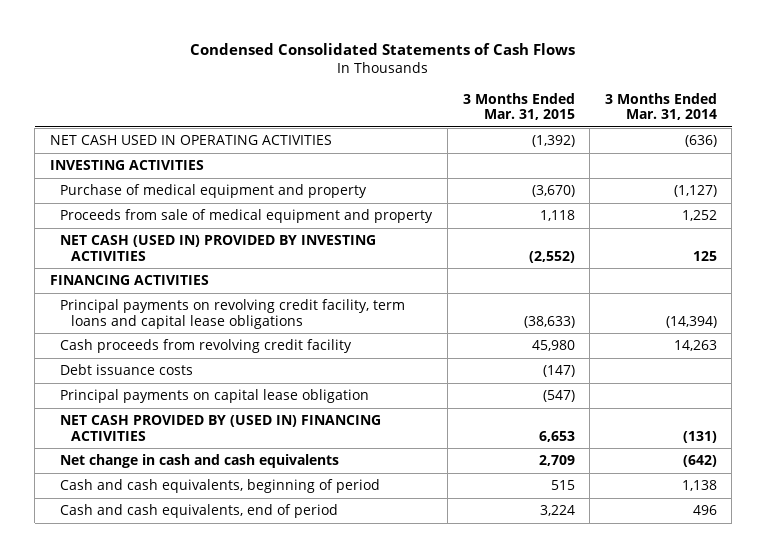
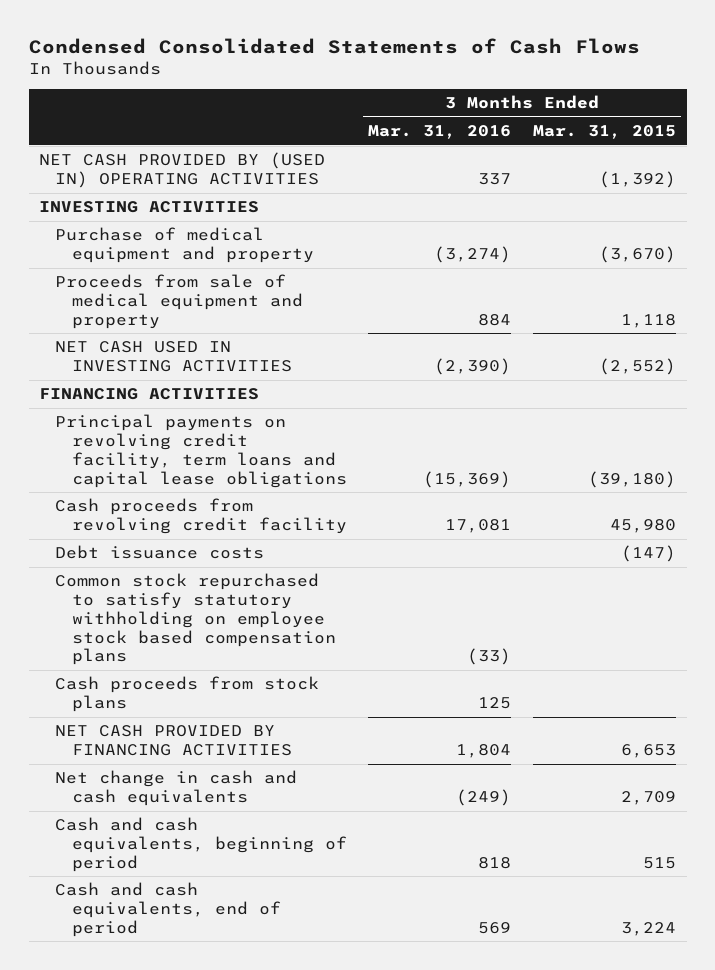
[604,92,717,120] 3 Months Ended Mar. 31, 2014 -> none
none -> [368,125,512,140] Mar. 31, 2016
[49,135,332,146] NET CASH USED IN OPERATING ACTIVITIES -> [39,152,326,189] NET CASH PROVIDED BY (USED IN) OPERATING ACTIVITIES
[60,235,377,261] NET CASH (USED IN) PROVIDED BY INVESTING ACTIVITIES -> [55,341,292,373] NET CASH USED IN INVESTING ACTIVITIES
[523,315,575,328] (38,633) -> [587,470,676,488] (39,180)
[60,389,370,404] Principal payments on capital lease obligation -> none
none -> [55,573,336,666] Common stock repurchased to satisfy statutory withholding on employee stock based compensation plans
none -> [55,676,320,713] Cash proceeds from stock plans
[60,415,382,441] NET CASH PROVIDED BY (USED IN) FINANCING ACTIVITIES -> [55,725,292,757] NET CASH PROVIDED BY FINANCING ACTIVITIES

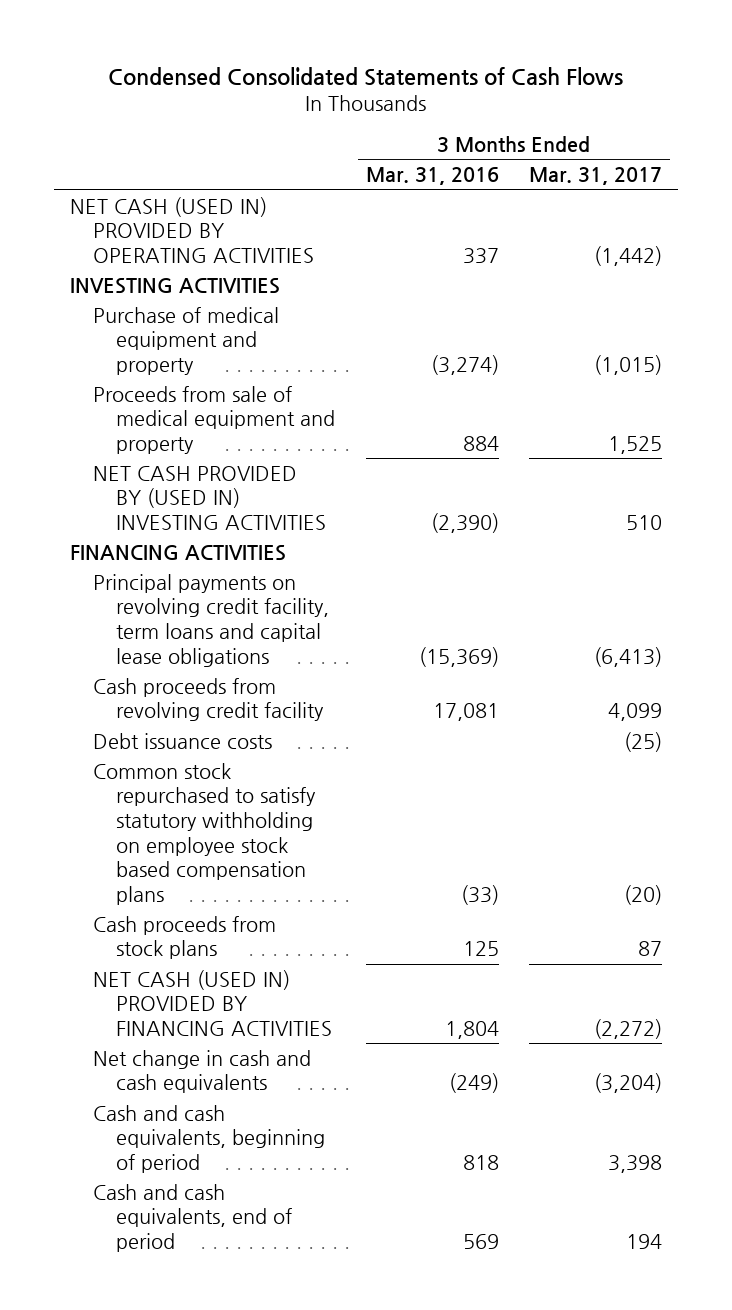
[532,125,676,140] Mar. 31, 2015 -> none
none -> [529,167,663,186] Mar. 31, 2017
[39,152,326,189] NET CASH PROVIDED BY (USED IN) OPERATING ACTIVITIES -> [69,196,314,264] NET CASH (USED IN) PROVIDED BY OPERATING ACTIVITIES
[55,341,292,373] NET CASH USED IN INVESTING ACTIVITIES -> [92,465,327,531] NET CASH PROVIDED BY (USED IN) INVESTING ACTIVITIES
[55,725,292,757] NET CASH PROVIDED BY FINANCING ACTIVITIES -> [92,969,333,1037] NET CASH (USED IN) PROVIDED BY FINANCING ACTIVITIES

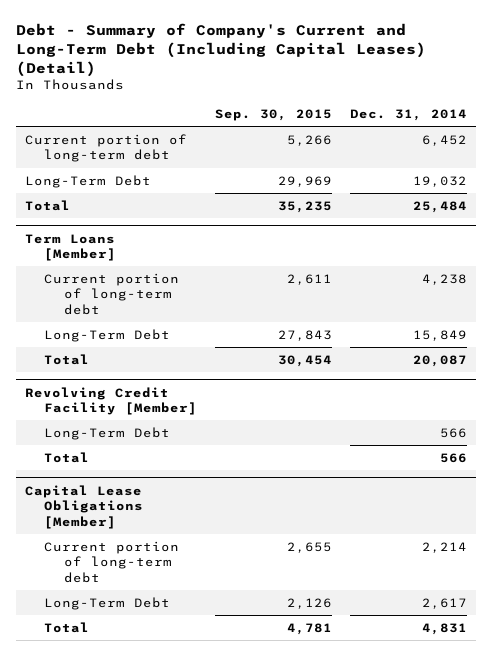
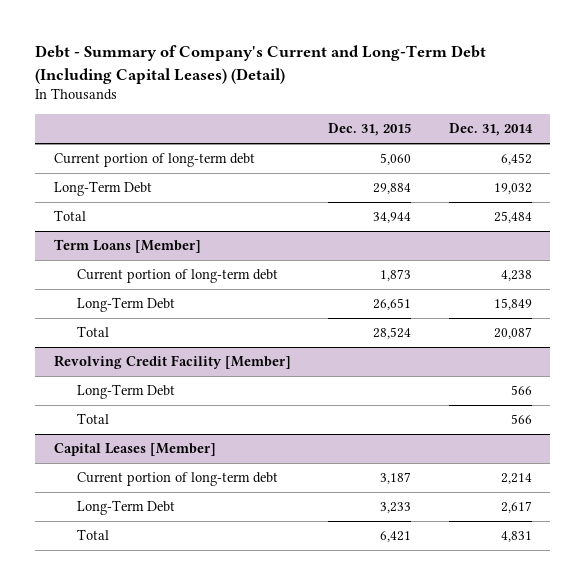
[215,109,333,122] Sep. 30, 2015 -> none
none -> [328,123,412,137] Dec. 31, 2015
[25,484,144,529] Capital Lease Obligations [Member] -> [53,443,216,457] Capital Leases [Member]

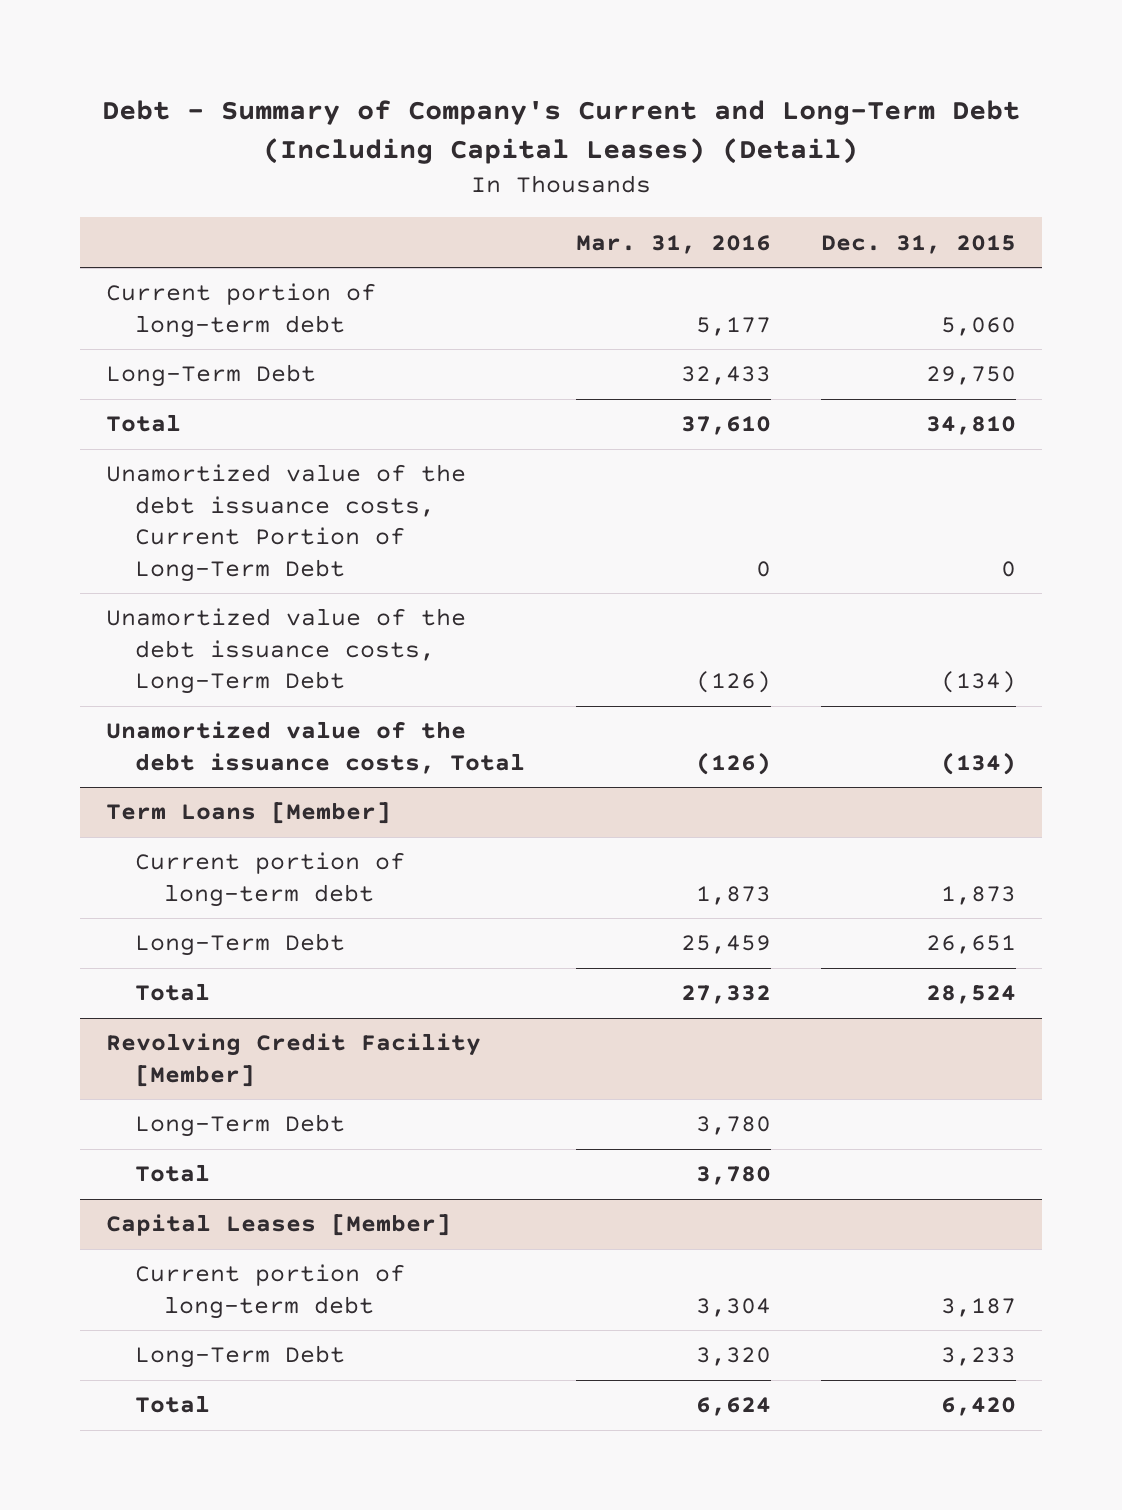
[448,123,533,137] Dec. 31, 2014 -> none
none -> [575,234,771,254] Mar. 31, 2016
[373,183,412,195] 29,884 -> [926,366,1017,386] 29,750
[373,212,412,224] 34,944 -> [926,416,1017,436] 34,810
none -> [105,464,466,582] Unamortized value of the debt issuance costs, Current Portion of Long-Term Debt
none -> [105,608,466,695] Unamortized value of the debt issuance costs, Long-Term Debt
none -> [105,721,525,774] Unamortized value of the debt issuance costs, Total
[380,531,412,543] 6,421 -> [941,1397,1017,1417] 6,420

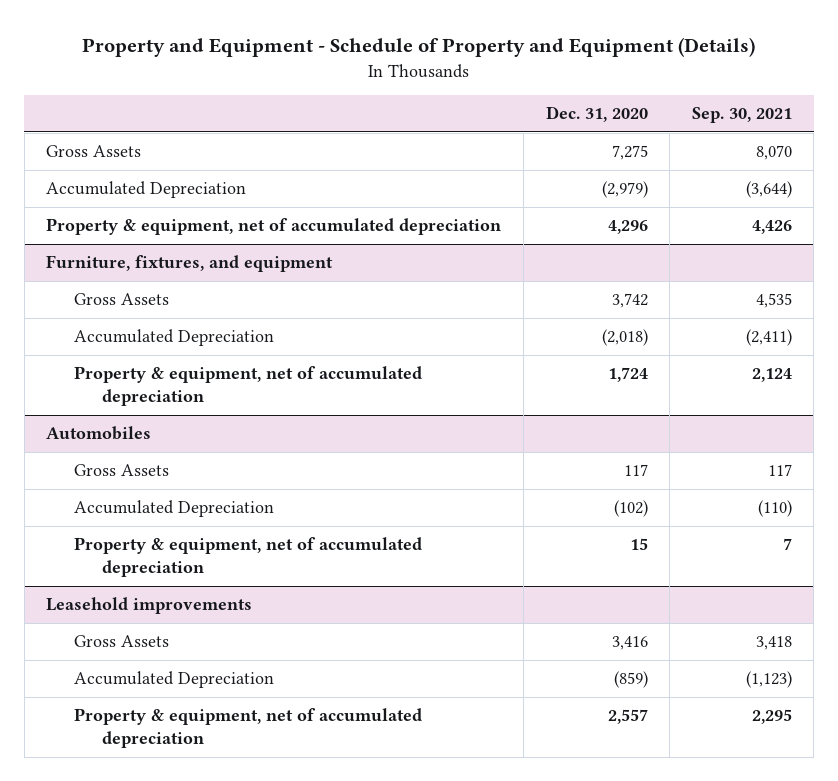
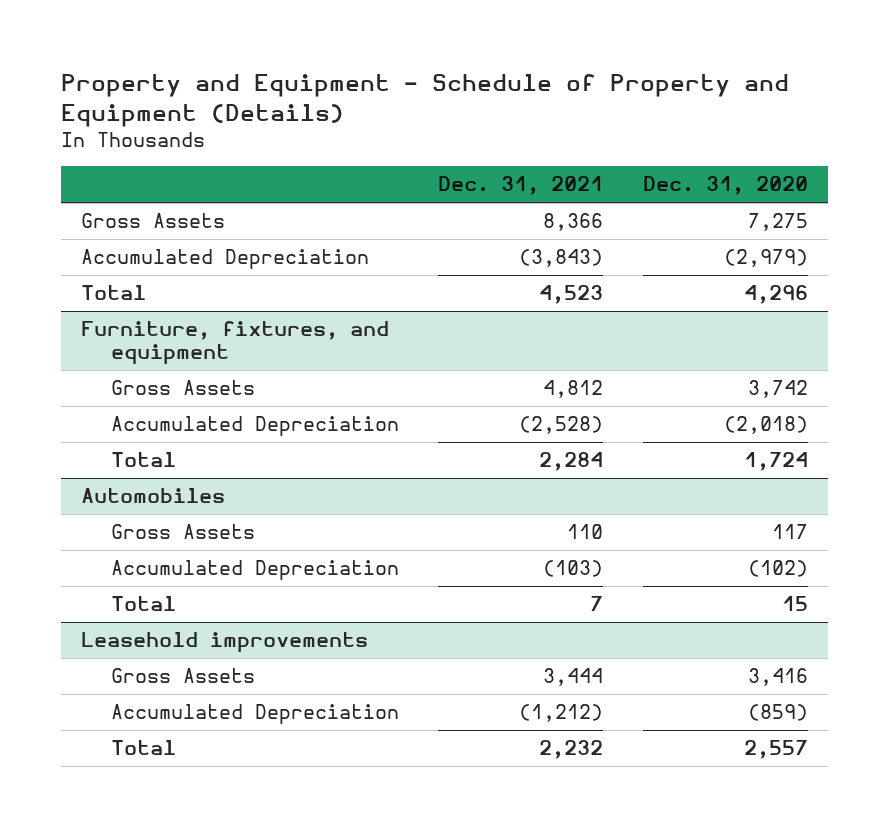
[691,107,792,124] Sep. 30, 2021 -> none
none -> [438,176,604,196] Dec. 31, 2021
[46,218,502,236] Property & equipment, net of accumulated depreciation -> [80,285,146,301] Total
[74,366,423,407] Property & equipment, net of accumulated depreciation -> [110,452,176,468] Total
[74,537,423,578] Property & equipment, net of accumulated depreciation -> [110,596,176,612] Total
[74,708,423,749] Property & equipment, net of accumulated depreciation -> [110,740,176,756] Total

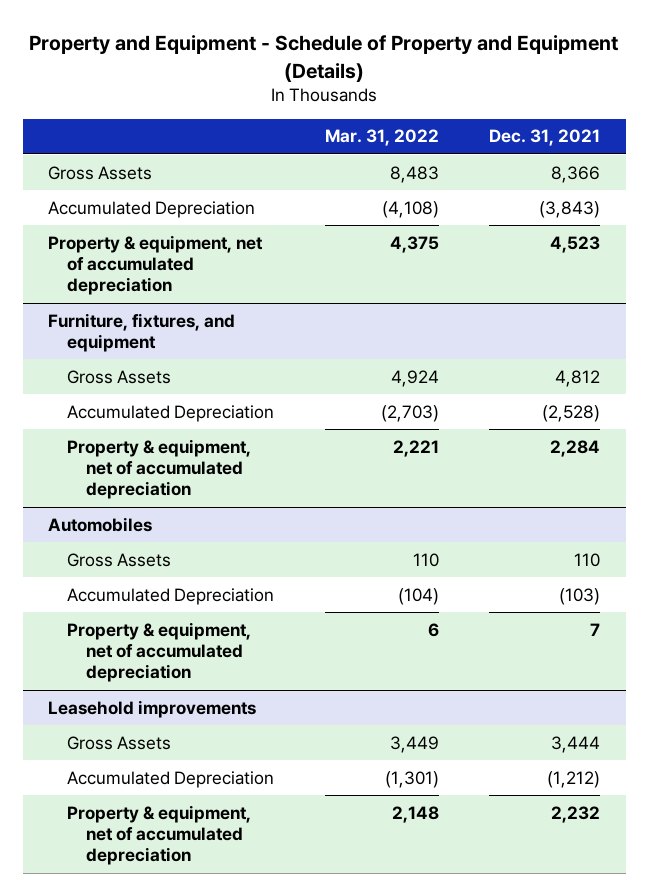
[642,176,808,196] Dec. 31, 2020 -> none
none -> [324,129,439,147] Mar. 31, 2022
[80,285,146,301] Total -> [48,234,264,296] Property & equipment, net of accumulated depreciation
[110,452,176,468] Total -> [67,438,252,500] Property & equipment, net of accumulated depreciation
[110,596,176,612] Total -> [67,621,252,683] Property & equipment, net of accumulated depreciation
[110,740,176,756] Total -> [67,804,252,866] Property & equipment, net of accumulated depreciation

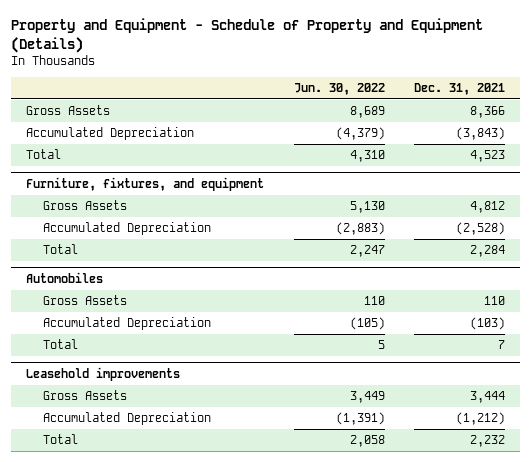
[324,129,439,147] Mar. 31, 2022 -> none
none -> [293,82,385,95] Jun. 30, 2022
[48,234,264,296] Property & equipment, net of accumulated depreciation -> [26,149,62,160] Total
[67,438,252,500] Property & equipment, net of accumulated depreciation -> [42,244,78,255] Total
[67,621,252,683] Property & equipment, net of accumulated depreciation -> [42,339,78,350] Total
[67,804,252,866] Property & equipment, net of accumulated depreciation -> [42,434,78,445] Total

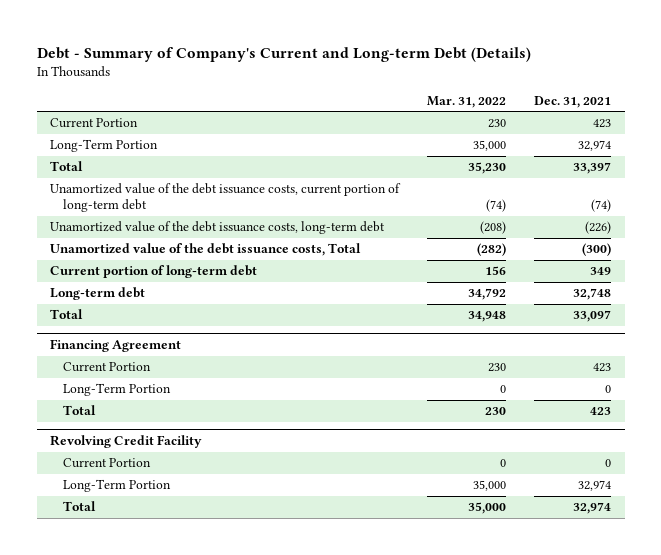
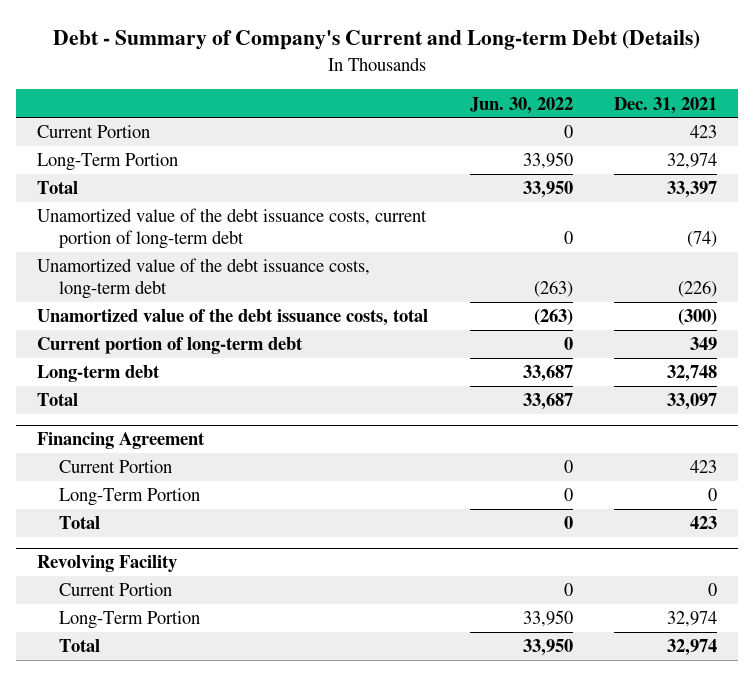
[427,95,507,108] Mar. 31, 2022 -> none
none -> [469,96,573,114] Jun. 30, 2022
[50,243,362,257] Unamortized value of the debt issuance costs, Total -> [37,309,429,327] Unamortized value of the debt issuance costs, total
[50,435,203,449] Revolving Credit Facility -> [37,555,178,573] Revolving Facility

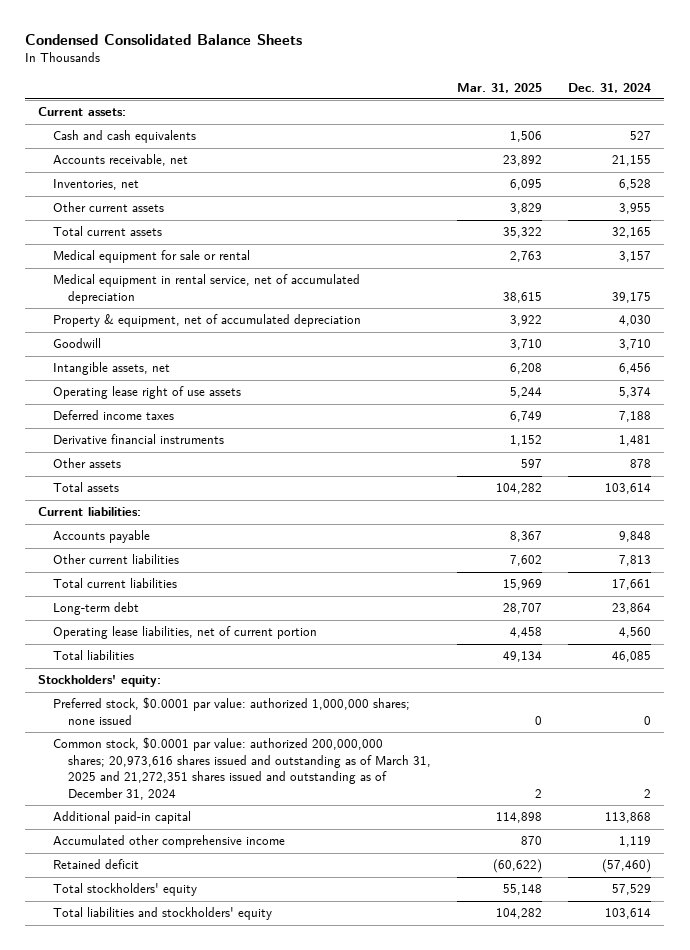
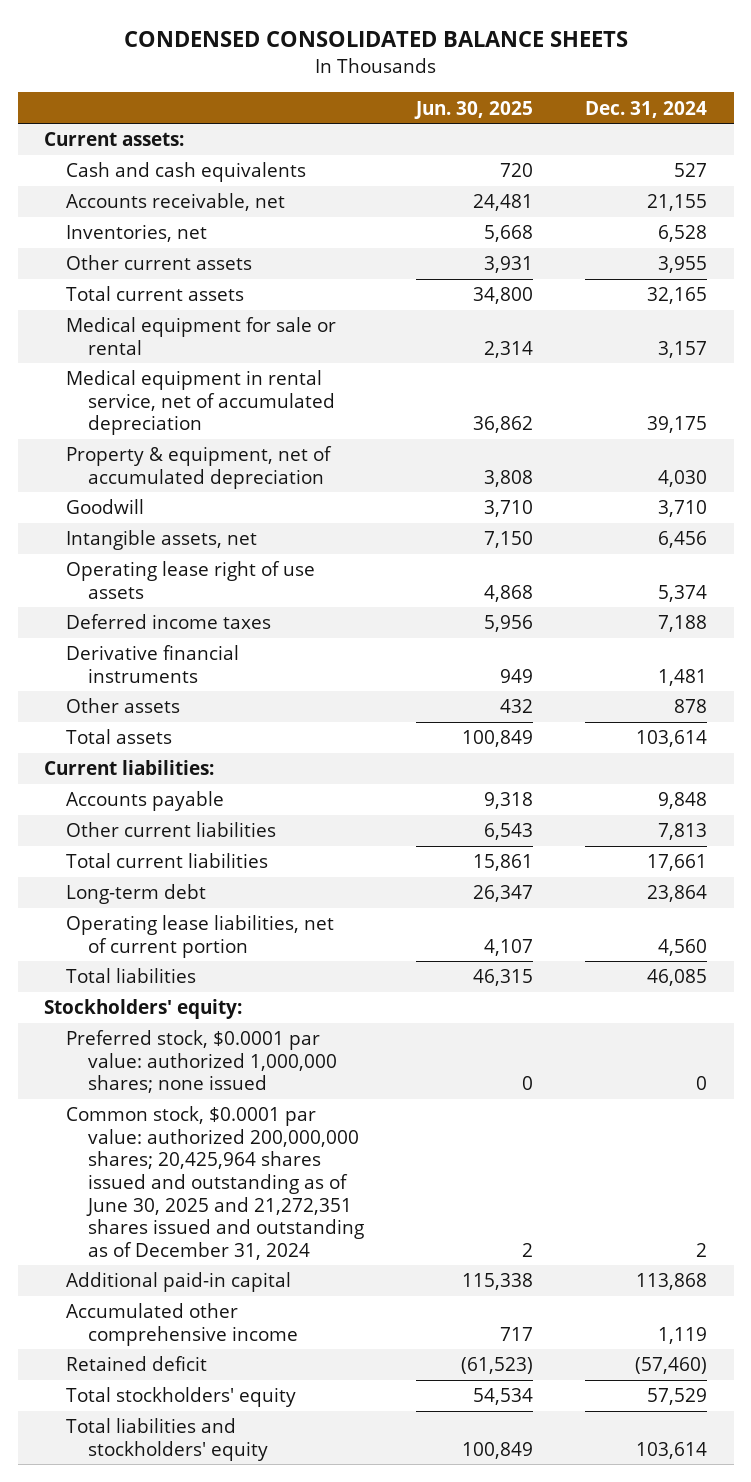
[25,34,303,46] Condensed Consolidated Balance Sheets -> [123,31,628,48] CONDENSED CONSOLIDATED BALANCE SHEETS
[456,82,542,93] Mar. 31, 2025 -> none
none -> [414,100,534,119] Jun. 30, 2025
[53,737,431,800] Common stock, $0.0001 par value: authorized 200,000,000 shares; 20,973,616 shares issued and outstanding as of March 31, 2025 and 21,272,351 shares issued and outstanding as of December 31, 2024 -> [65,1106,365,1261] Common stock, $0.0001 par value: authorized 200,000,000 shares; 20,425,964 shares issued and outstanding as of June 30, 2025 and 21,272,351 shares issued and outstanding as of December 31, 2024

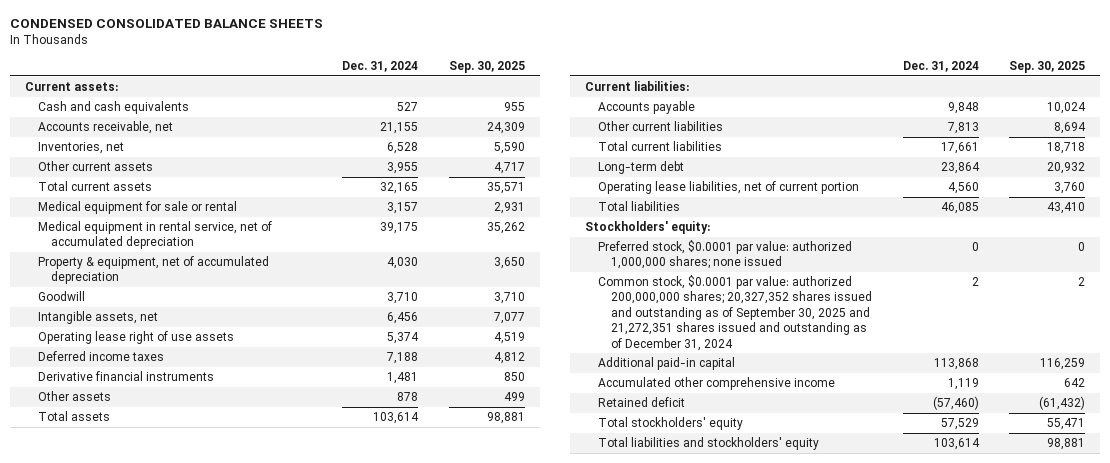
[414,100,534,119] Jun. 30, 2025 -> none
none -> [449,61,526,74] Sep. 30, 2025
[65,1106,365,1261] Common stock, $0.0001 par value: authorized 200,000,000 shares; 20,425,964 shares issued and outstanding as of June 30, 2025 and 21,272,351 shares issued and outstanding as of December 31, 2024 -> [598,275,872,351] Common stock, $0.0001 par value: authorized 200,000,000 shares; 20,327,352 shares issued and outstanding as of September 30, 2025 and 21,272,351 shares issued and outstanding as of December 31, 2024

